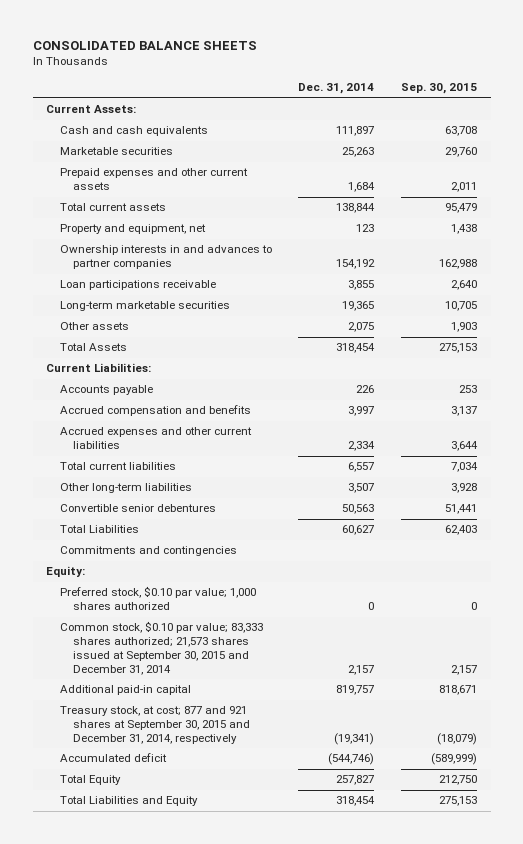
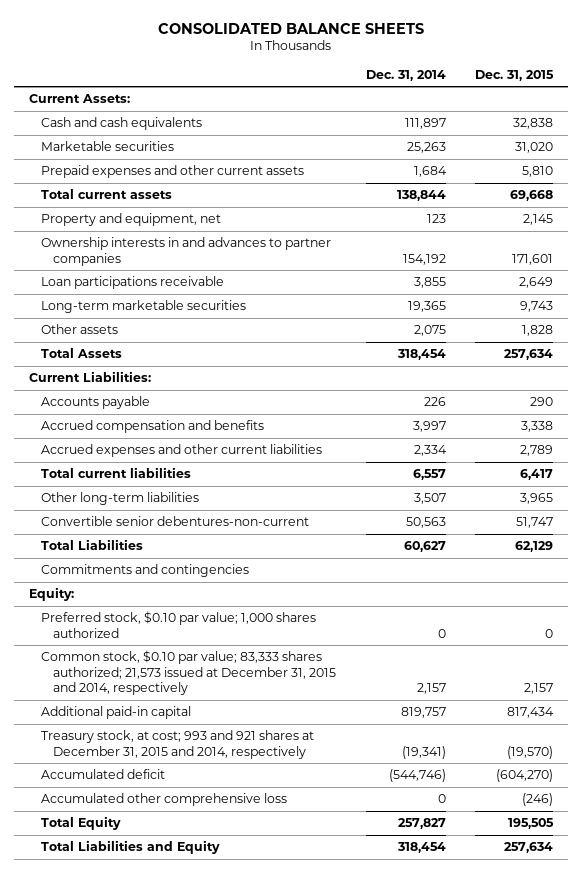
[401,83,478,95] Sep. 30, 2015 -> none
none -> [474,69,554,81] Dec. 31, 2015
[59,504,216,513] Convertible senior debentures -> [41,516,310,527] Convertible senior debentures-non-current
[59,621,263,675] Common stock, $0.10 par value; 83,333 shares authorized; 21,573 shares issued at September 30, 2015 and December 31, 2014 -> [41,650,337,696] Common stock, $0.10 par value; 83,333 shares authorized; 21,573 issued at December 31, 2015 and 2014, respectively
[59,706,250,745] Treasury stock, at cost; 877 and 921 shares at September 30, 2015 and December 31, 2014, respectively -> [41,730,315,759] Treasury stock, at cost; 993 and 921 shares at December 31, 2015 and 2014, respectively
none -> [41,793,288,807] Accumulated other comprehensive loss

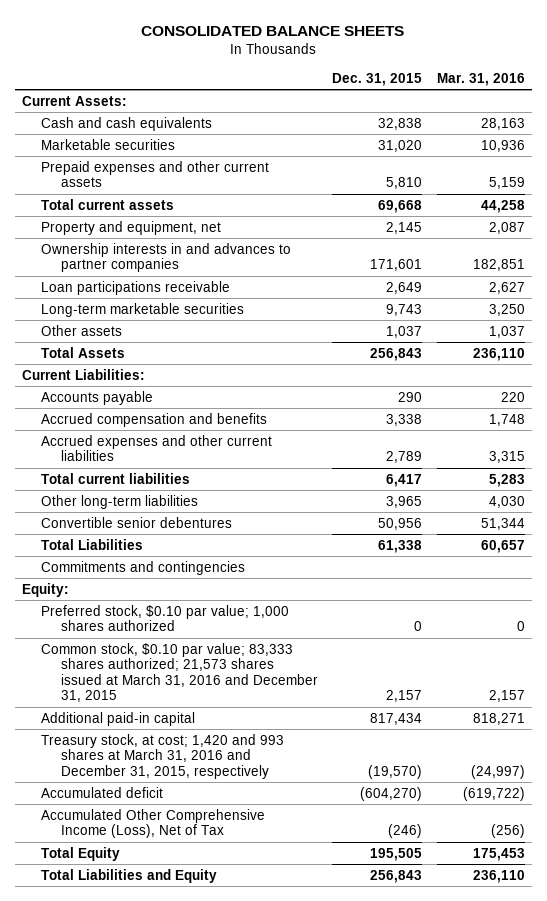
[365,69,446,81] Dec. 31, 2014 -> none
none -> [436,72,525,86] Mar. 31, 2016
[521,325,553,337] 1,828 -> [386,325,423,338] 1,037
[503,349,553,361] 257,634 -> [370,347,423,361] 256,843
[41,516,310,527] Convertible senior debentures-non-current -> [41,516,233,528] Convertible senior debentures
[515,517,553,529] 51,747 -> [378,517,423,530] 50,956
[514,541,553,553] 62,129 -> [378,539,423,553] 61,338
[41,650,337,696] Common stock, $0.10 par value; 83,333 shares authorized; 21,573 issued at December 31, 2015 and 2014, respectively -> [41,642,318,703] Common stock, $0.10 par value; 83,333 shares authorized; 21,573 shares issued at March 31, 2016 and December 31, 2015
[41,730,315,759] Treasury stock, at cost; 993 and 921 shares at December 31, 2015 and 2014, respectively -> [41,733,285,779] Treasury stock, at cost; 1,420 and 993 shares at March 31, 2016 and December 31, 2015, respectively
[41,793,288,807] Accumulated other comprehensive loss -> [41,808,266,839] Accumulated Other Comprehensive Income (Loss), Net of Tax
[503,842,553,854] 257,634 -> [370,869,423,883] 256,843

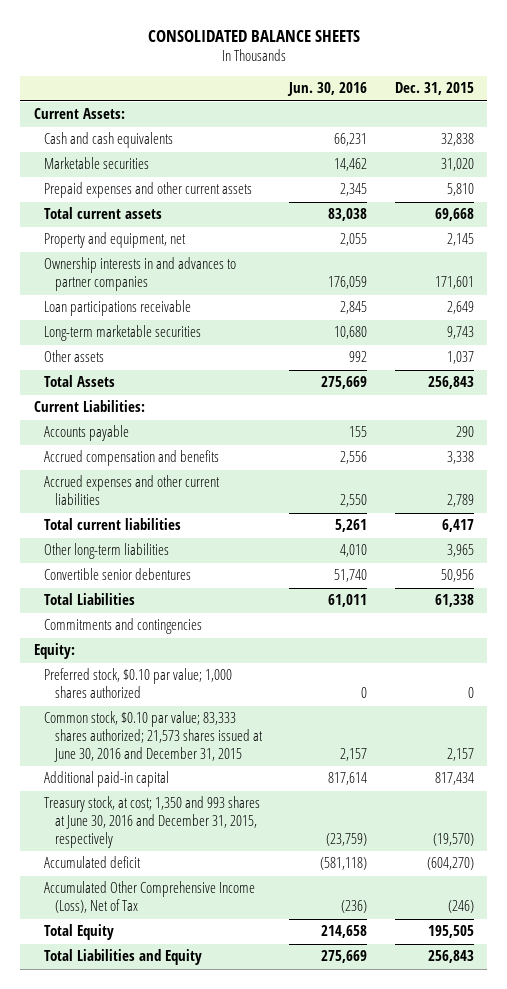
[436,72,525,86] Mar. 31, 2016 -> none
none -> [287,82,368,97] Jun. 30, 2016
[41,642,318,703] Common stock, $0.10 par value; 83,333 shares authorized; 21,573 shares issued at March 31, 2016 and December 31, 2015 -> [44,711,263,763] Common stock, $0.10 par value; 83,333 shares authorized; 21,573 shares issued at June 30, 2016 and December 31, 2015
[41,733,285,779] Treasury stock, at cost; 1,420 and 993 shares at March 31, 2016 and December 31, 2015, respectively -> [44,796,261,849] Treasury stock, at cost; 1,350 and 993 shares at June 30, 2016 and December 31, 2015, respectively

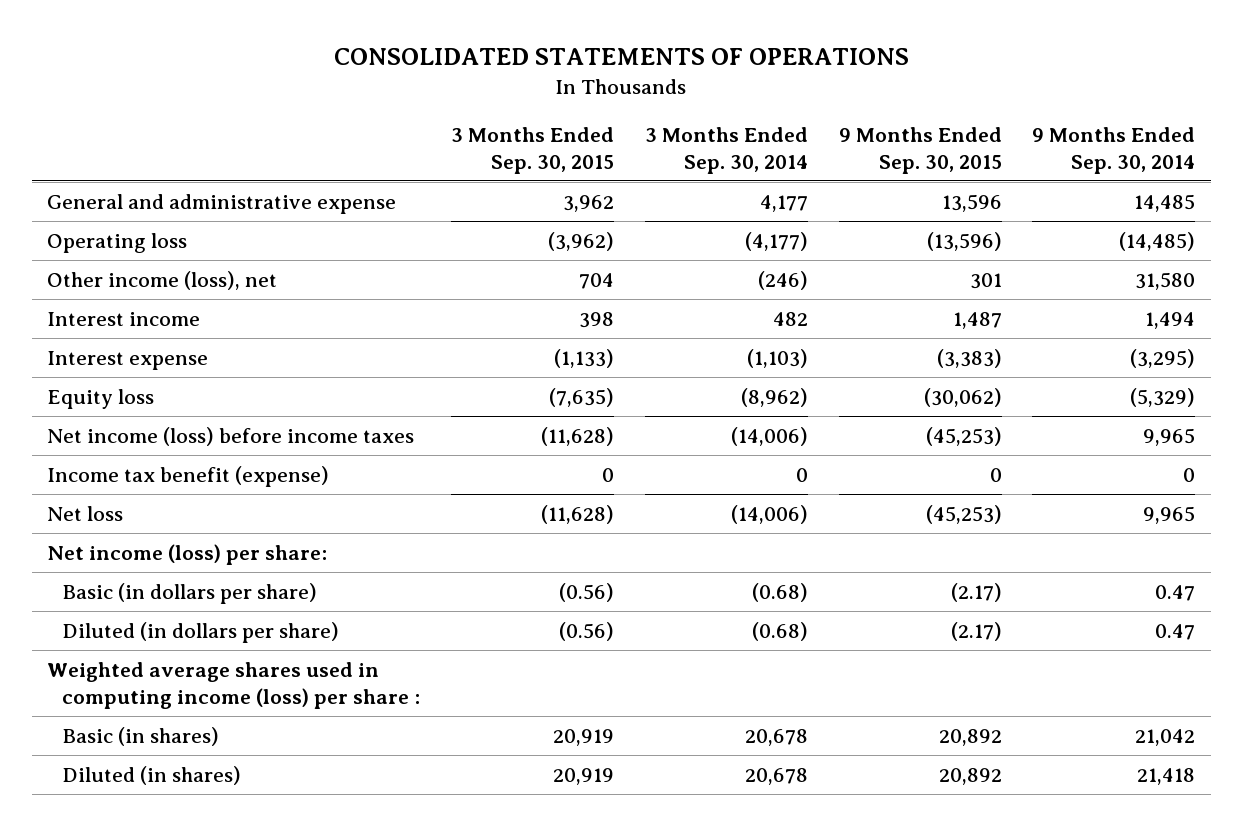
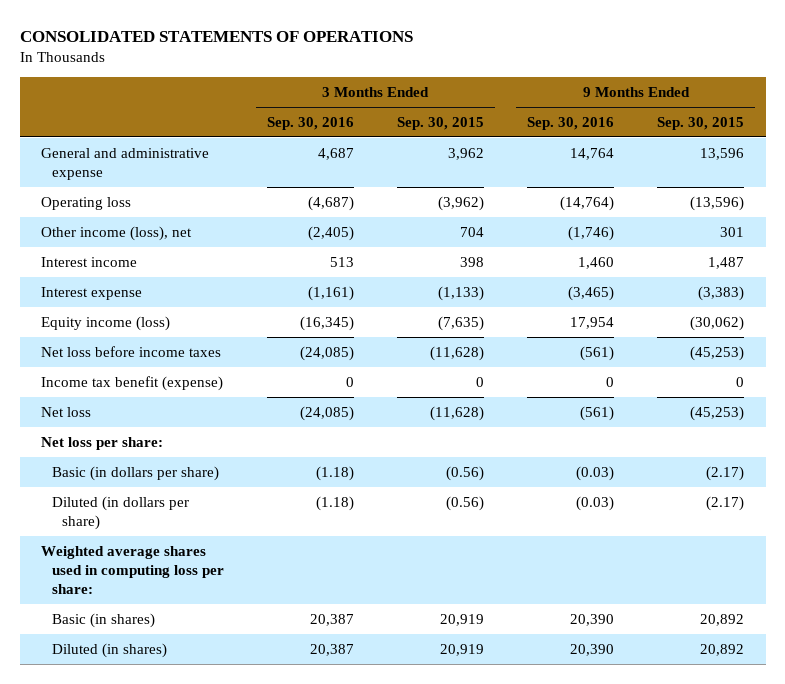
[644,126,808,174] 3 Months Ended Sep. 30, 2014 -> none
[1032,126,1196,174] 9 Months Ended Sep. 30, 2014 -> none
none -> [266,116,354,130] Sep. 30, 2016
none -> [527,116,615,130] Sep. 30, 2016
[47,388,155,409] Equity loss -> [41,315,171,331] Equity income (loss)
[47,426,415,446] Net income (loss) before income taxes -> [41,345,222,357] Net loss before income taxes
[47,543,328,565] Net income (loss) per share: -> [41,436,164,450] Net loss per share:
[47,661,421,709] Weighted average shares used in computing income (loss) per share : -> [41,545,224,594] Weighted average shares used in computing loss per share:

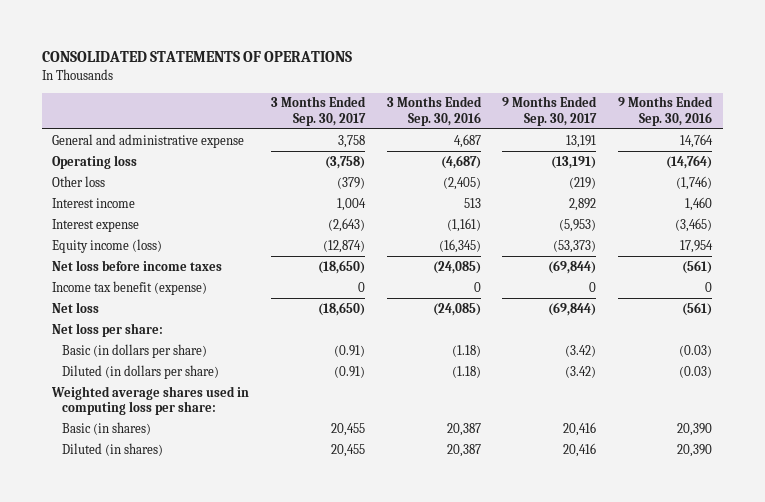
[396,116,484,130] Sep. 30, 2015 -> none
[657,116,745,130] Sep. 30, 2015 -> none
none -> [271,96,367,126] 3 Months Ended Sep. 30, 2017
none -> [502,96,598,126] 9 Months Ended Sep. 30, 2017
[41,225,193,241] Other income (loss), net -> [52,175,106,187] Other loss

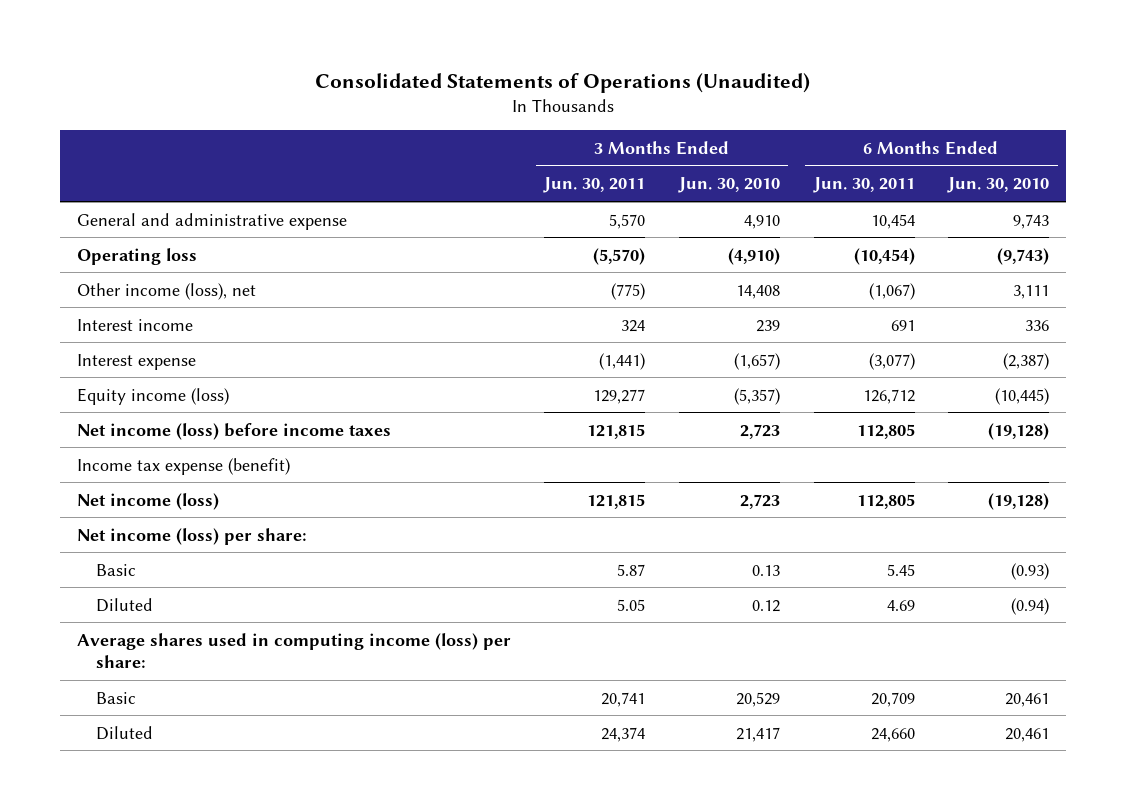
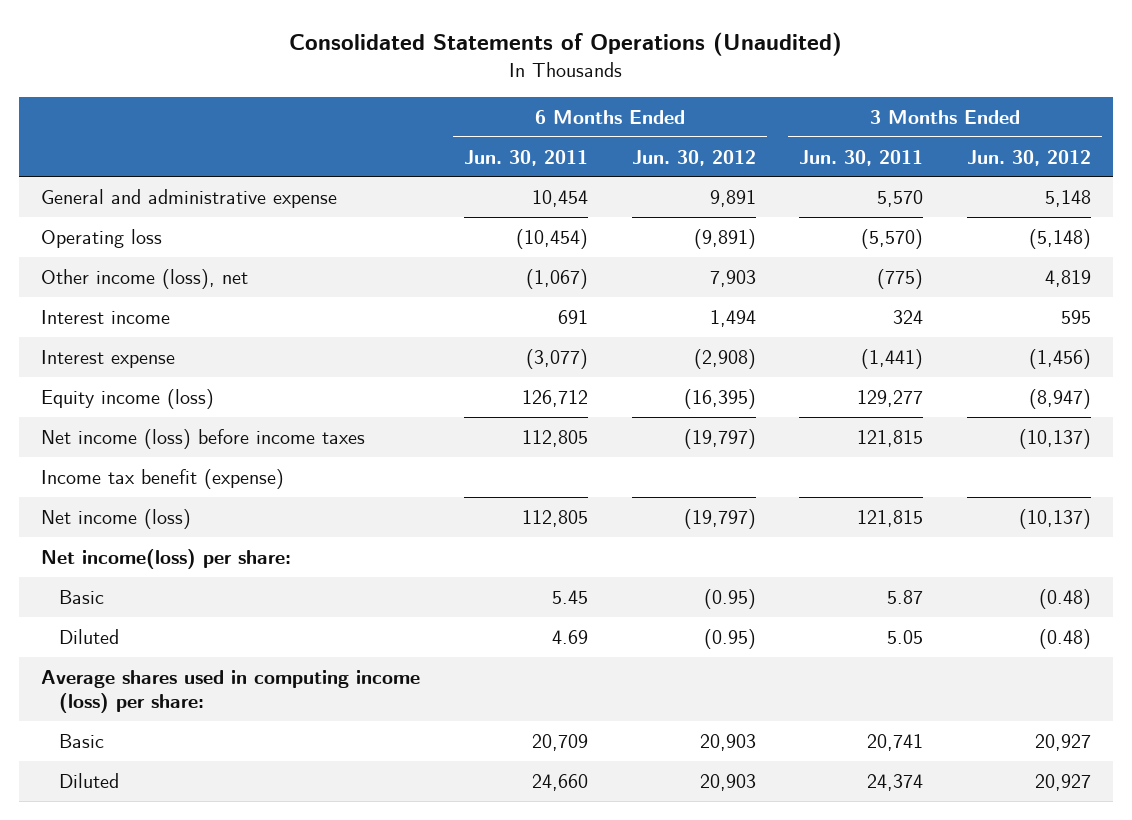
[677,177,780,194] Jun. 30, 2010 -> none
[947,177,1050,194] Jun. 30, 2010 -> none
none -> [631,149,756,166] Jun. 30, 2012
none -> [967,149,1092,166] Jun. 30, 2012
[76,457,290,475] Income tax expense (benefit) -> [40,468,284,489] Income tax benefit (expense)
[76,527,307,545] Net income (loss) per share: -> [40,548,291,569] Net income(loss) per share:

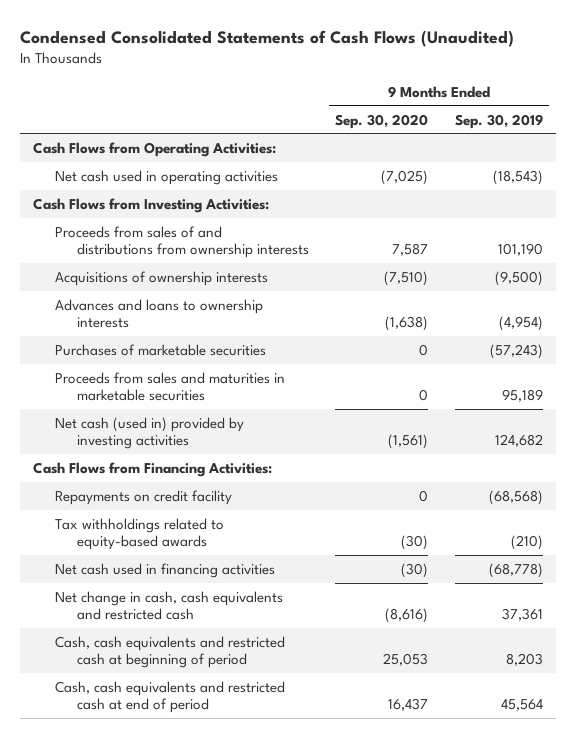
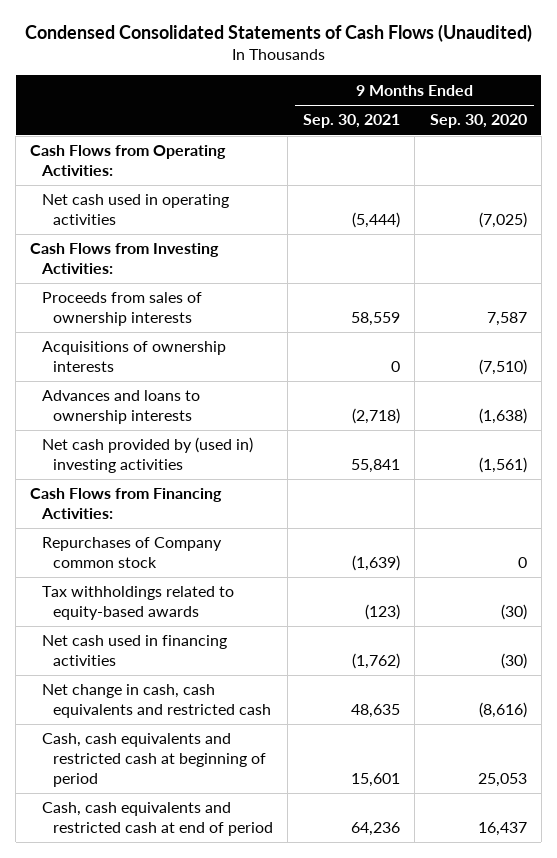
[454,113,543,129] Sep. 30, 2019 -> none
none -> [302,114,400,129] Sep. 30, 2021
[55,225,309,259] Proceeds from sales of and distributions from ownership interests -> [41,292,202,327] Proceeds from sales of ownership interests
[55,343,267,356] Purchases of marketable securities -> none
[55,371,286,402] Proceeds from sales and maturities in marketable securities -> none
[55,416,245,450] Net cash (used in) provided by investing activities -> [41,437,253,474] Net cash provided by (used in) investing activities
[55,489,233,505] Repayments on credit facility -> none
none -> [41,537,222,569] Repurchases of Company common stock

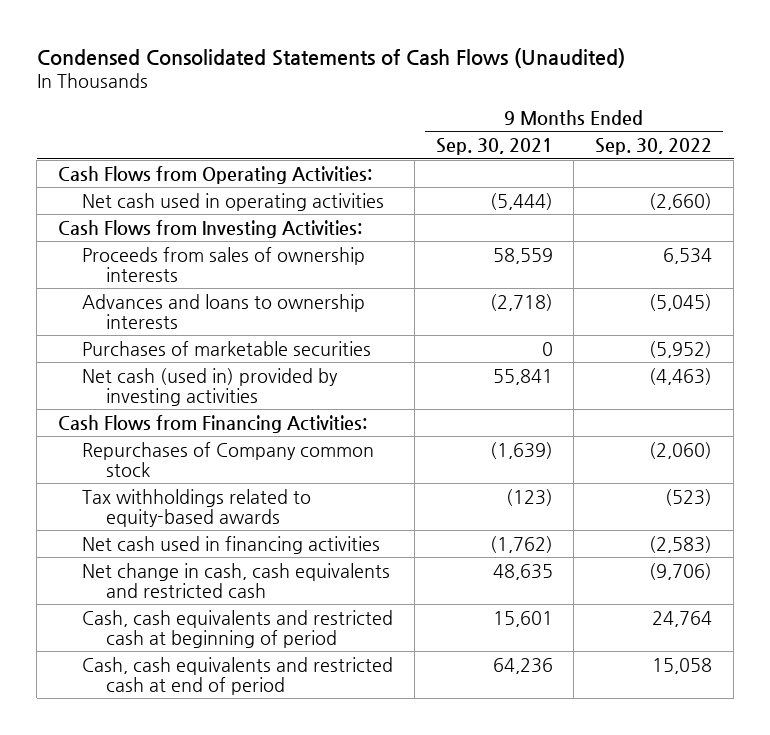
[429,114,527,129] Sep. 30, 2020 -> none
none -> [595,138,713,156] Sep. 30, 2022
[41,341,226,373] Acquisitions of ownership interests -> none
none -> [81,340,371,356] Purchases of marketable securities
[41,437,253,474] Net cash provided by (used in) investing activities -> [81,367,338,406] Net cash (used in) provided by investing activities

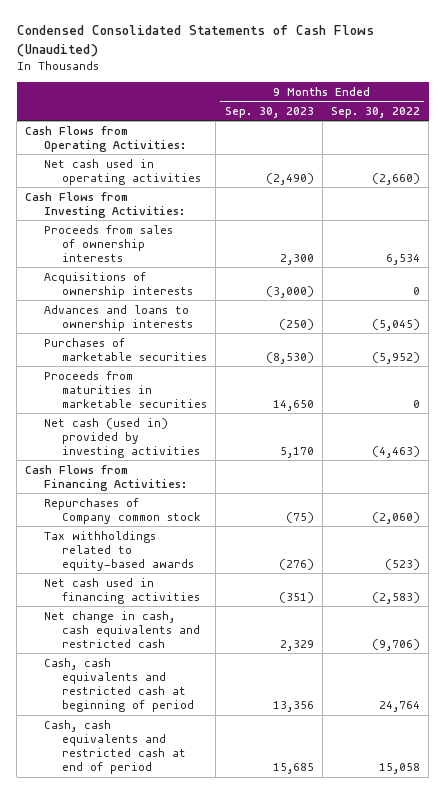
[435,138,553,156] Sep. 30, 2021 -> none
none -> [224,106,314,118] Sep. 30, 2023
none -> [43,271,193,298] Acquisitions of ownership interests
none -> [43,370,207,408] Proceeds from maturities in marketable securities

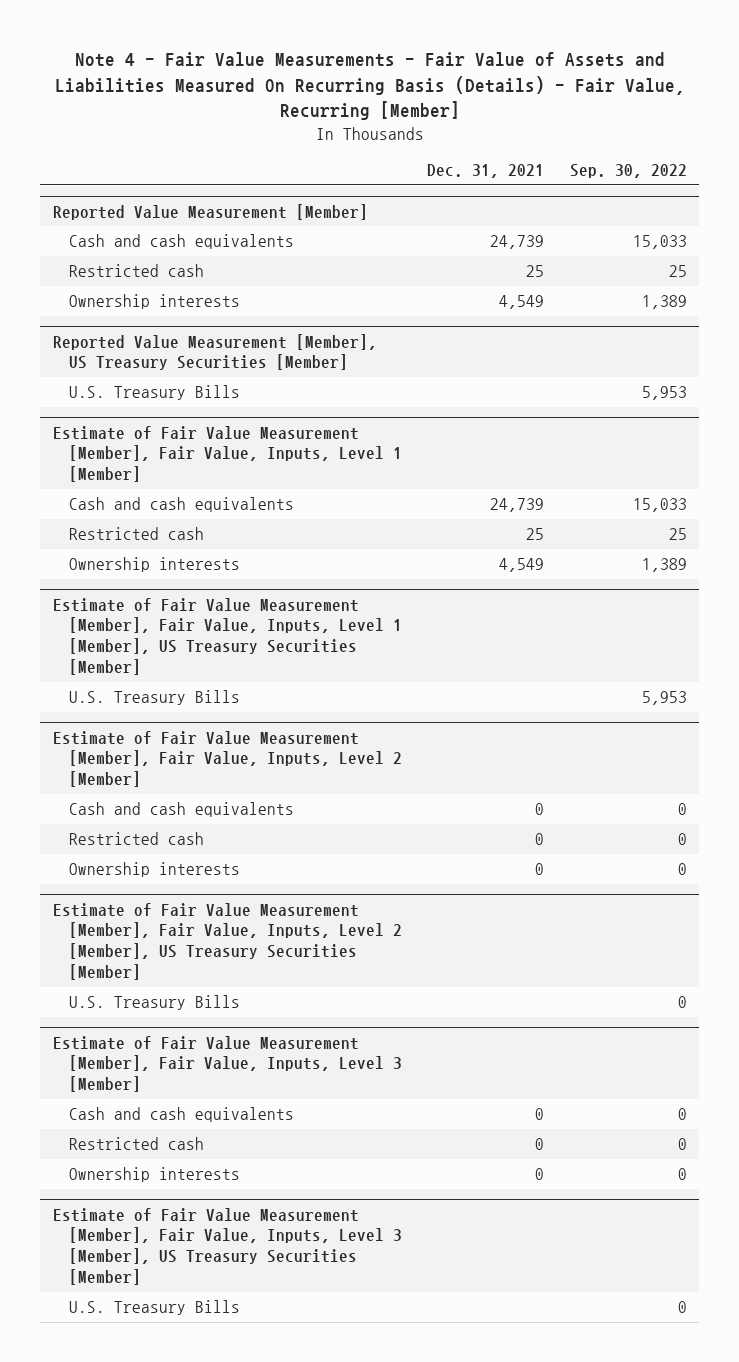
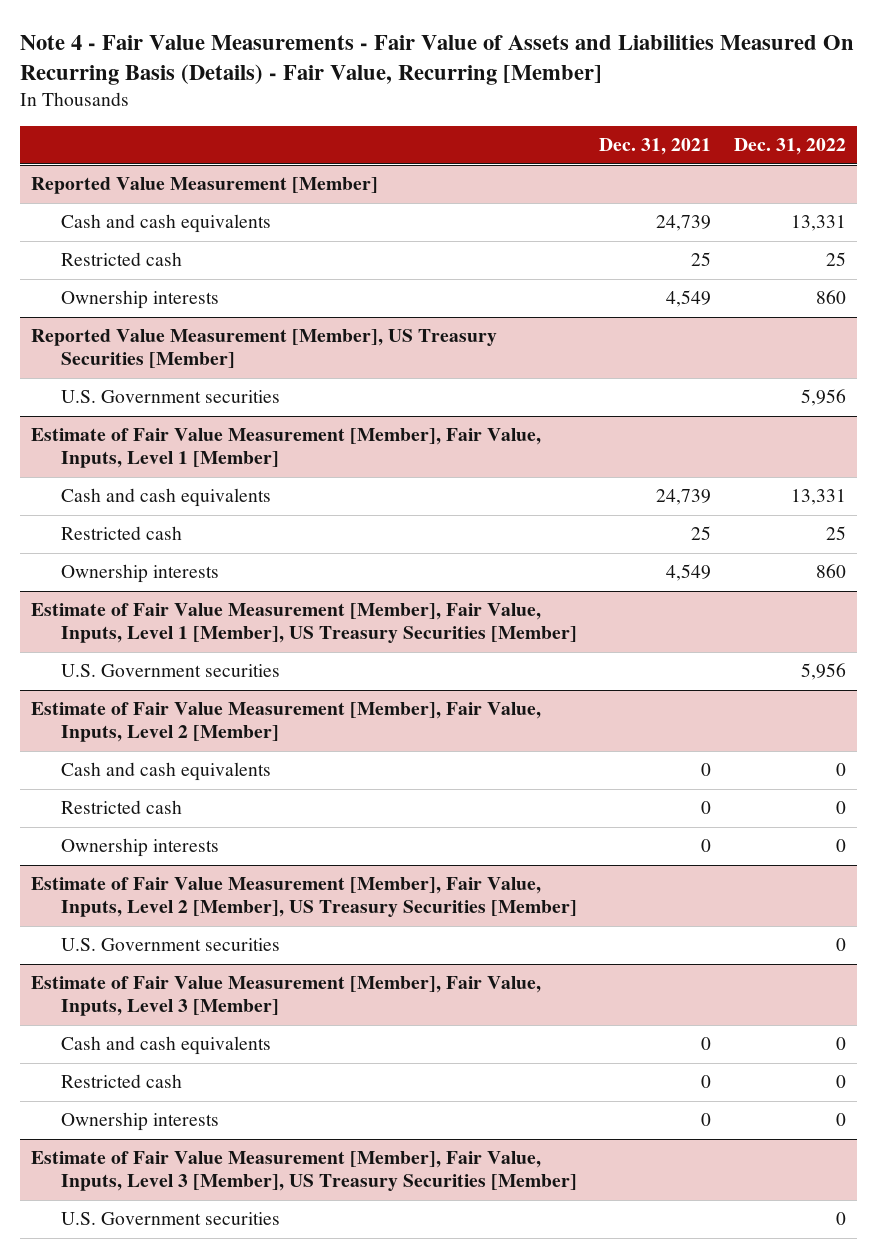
[569,164,687,179] Sep. 30, 2022 -> none
none -> [733,138,846,156] Dec. 31, 2022
[68,385,240,401] U.S. Treasury Bills -> [60,390,280,404] U.S. Government securities
[68,690,240,706] U.S. Treasury Bills -> [60,664,280,678] U.S. Government securities
[68,995,240,1011] U.S. Treasury Bills -> [60,938,280,952] U.S. Government securities
[68,1300,240,1316] U.S. Treasury Bills -> [60,1212,280,1226] U.S. Government securities

